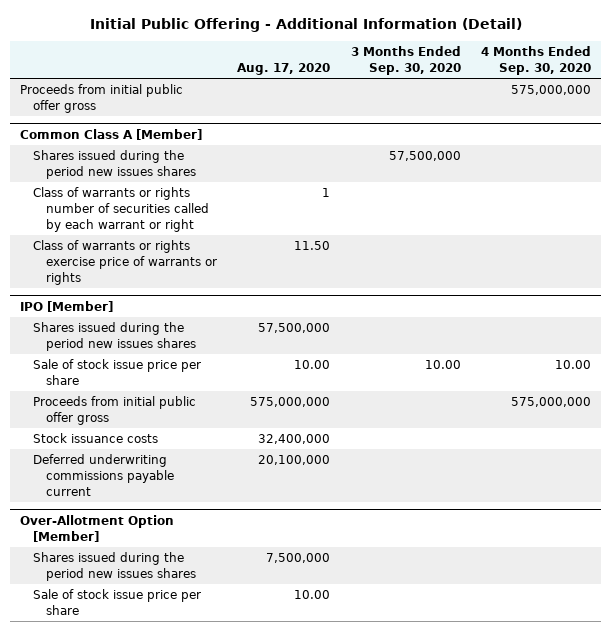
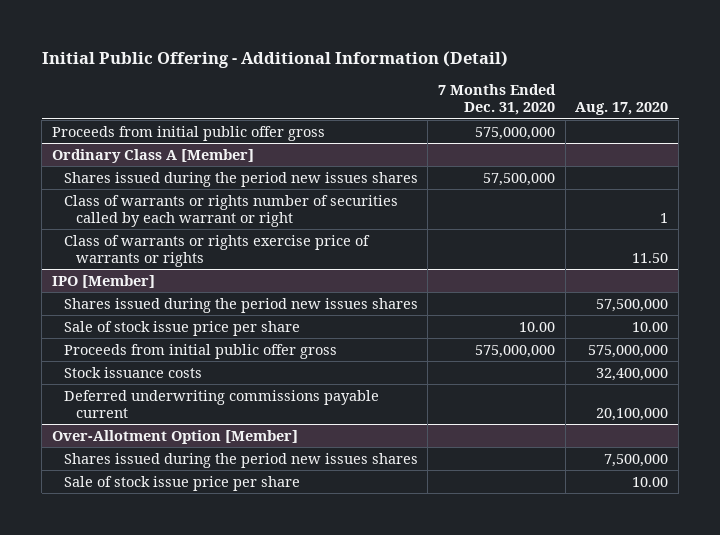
[350,46,461,76] 3 Months Ended Sep. 30, 2020 -> none
[481,46,592,76] 4 Months Ended Sep. 30, 2020 -> none
none -> [438,84,557,116] 7 Months Ended Dec. 31, 2020
[20,128,203,140] Common Class A [Member] -> [51,148,254,163] Ordinary Class A [Member]

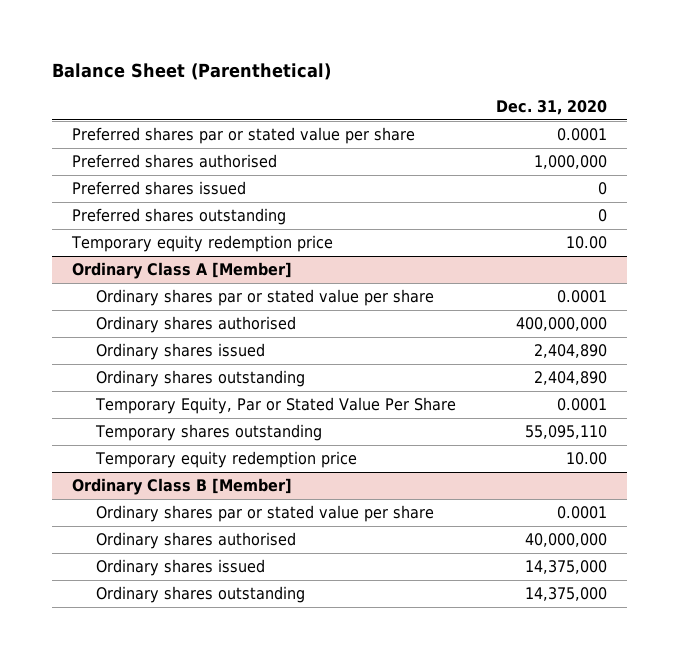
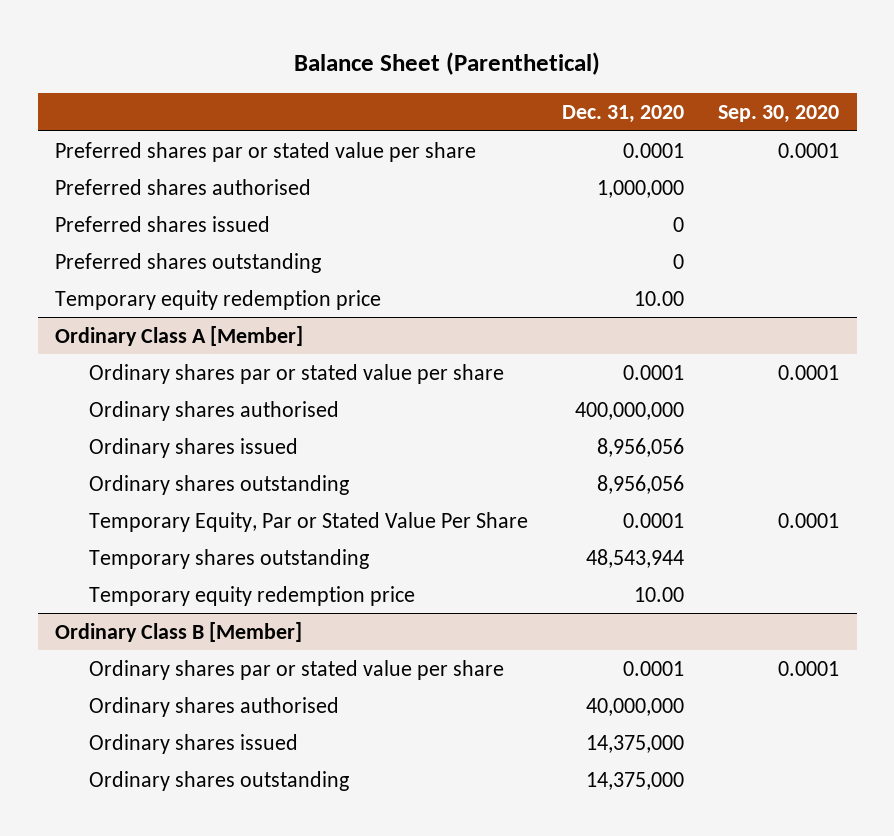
none -> [718,105,840,124] Sep. 30, 2020
[533,344,607,359] 2,404,890 -> [596,437,684,457] 8,956,056
[533,371,607,386] 2,404,890 -> [596,474,684,494] 8,956,056
[524,425,607,440] 55,095,110 -> [585,548,684,568] 48,543,944

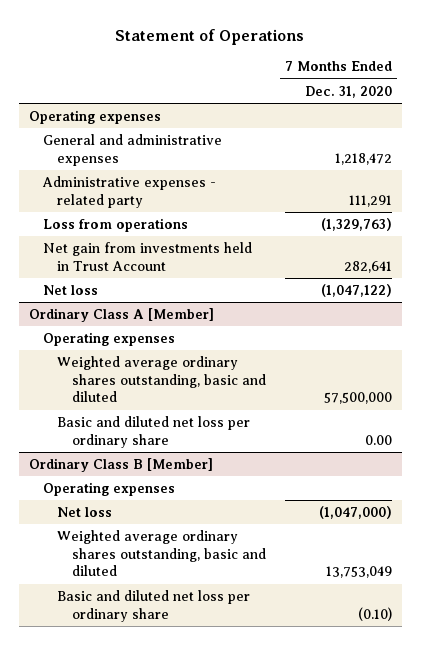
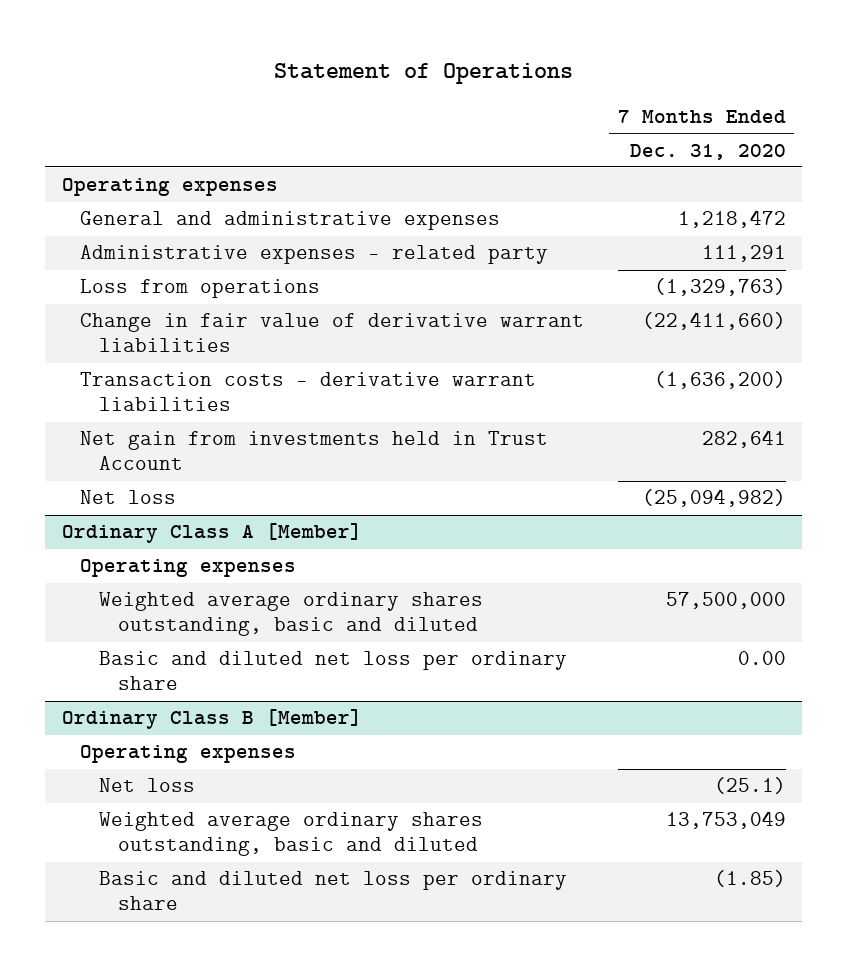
none -> [80,313,585,353] Change in fair value of derivative warrant liabilities
none -> [80,372,537,412] Transaction costs - derivative warrant liabilities
[321,283,393,297] (1,047,122) -> [641,489,786,508] (25,094,982)
[319,505,393,519] (1,047,000) -> [713,777,786,795] (25.1)
[358,606,393,621] (0.10) -> [713,870,786,888] (1.85)

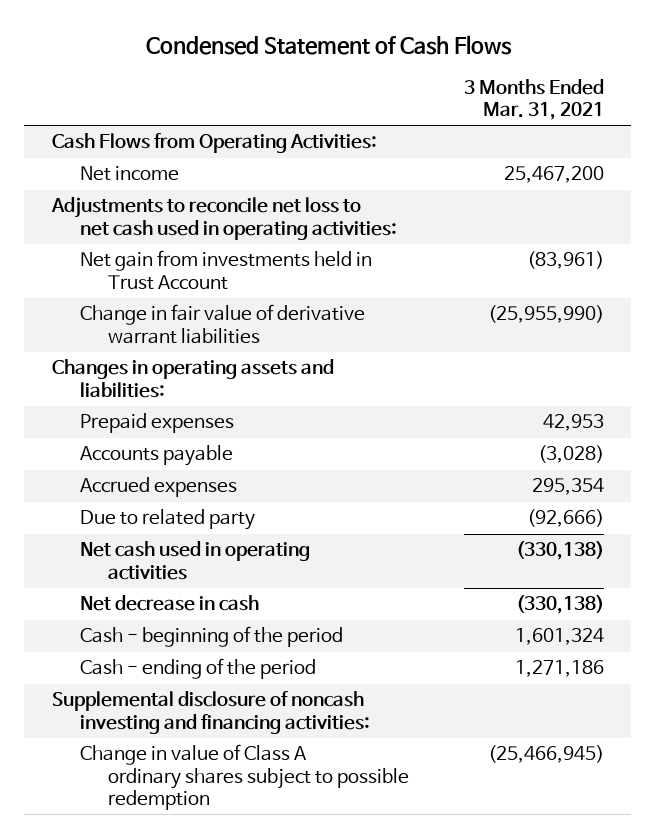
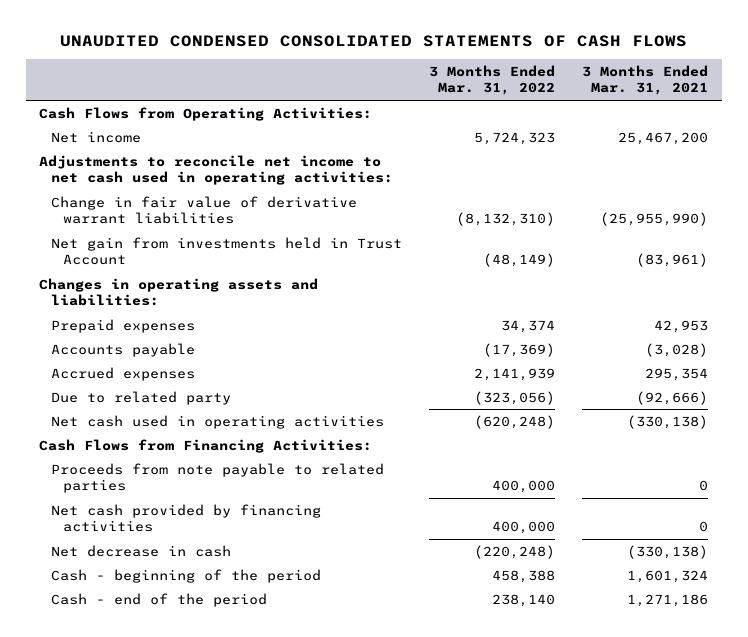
[145,34,512,55] Condensed Statement of Cash Flows -> [59,35,687,48] UNAUDITED CONDENSED CONSOLIDATED STATEMENTS OF CASH FLOWS
none -> [429,64,556,96] 3 Months Ended Mar. 31, 2022
[50,197,397,240] Adjustments to reconcile net loss to net cash used in operating activities: -> [39,154,394,186] Adjustments to reconcile net income to net cash used in operating activities:
[79,250,372,290] Net gain from investments held in Trust Account -> [51,236,403,266] Net gain from investments held in Trust Account
none -> [39,438,373,453] Cash Flows from Financing Activities:
none -> [51,462,385,494] Proceeds from note payable to related parties
none -> [51,503,322,533] Net cash provided by financing activities
[51,691,370,734] Supplemental disclosure of noncash investing and financing activities: -> none
[79,744,409,811] Change in value of Class A ordinary shares subject to possible redemption -> none
[79,658,316,680] Cash - ending of the period -> [51,592,268,607] Cash - end of the period

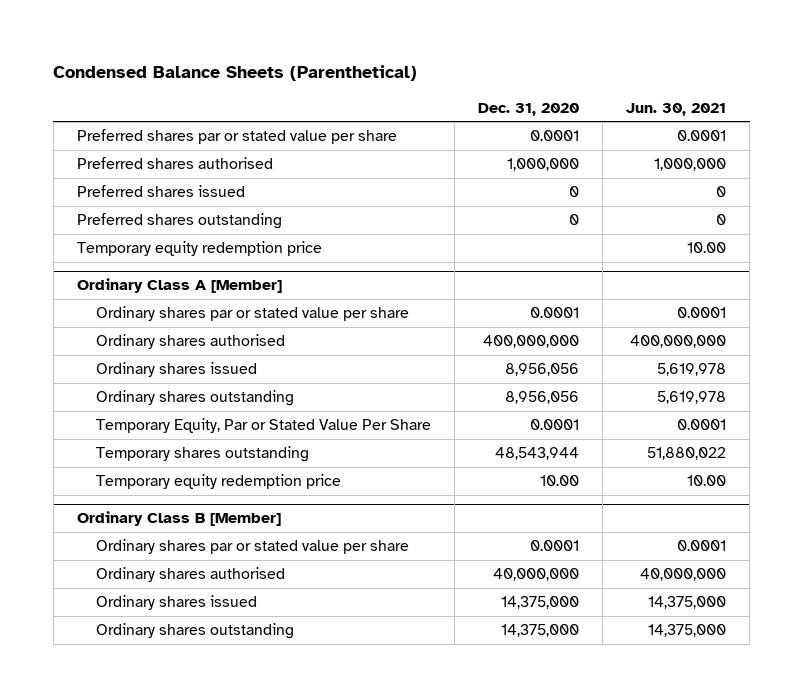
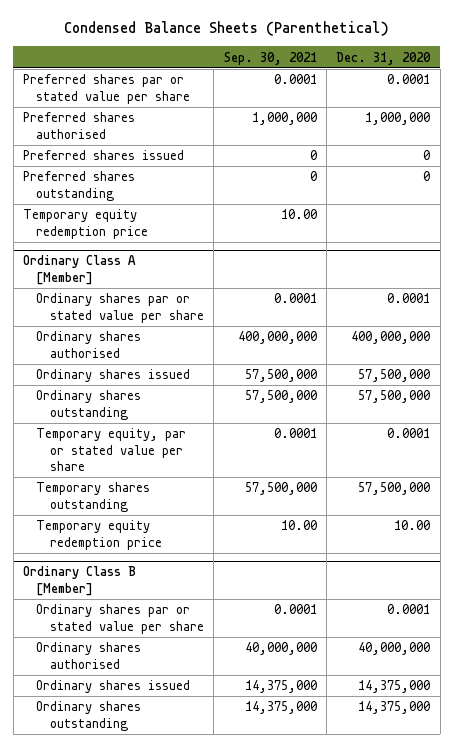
[626,103,727,117] Jun. 30, 2021 -> none
none -> [223,51,317,65] Sep. 30, 2021
[504,363,579,377] 8,956,056 -> [358,369,431,383] 57,500,000
[504,391,579,405] 8,956,056 -> [358,390,431,404] 57,500,000
[95,418,431,434] Temporary Equity, Par or Stated Value Per Share -> [36,428,187,472] Temporary equity, par or stated value per share
[494,447,579,461] 48,543,944 -> [358,482,431,496] 57,500,000

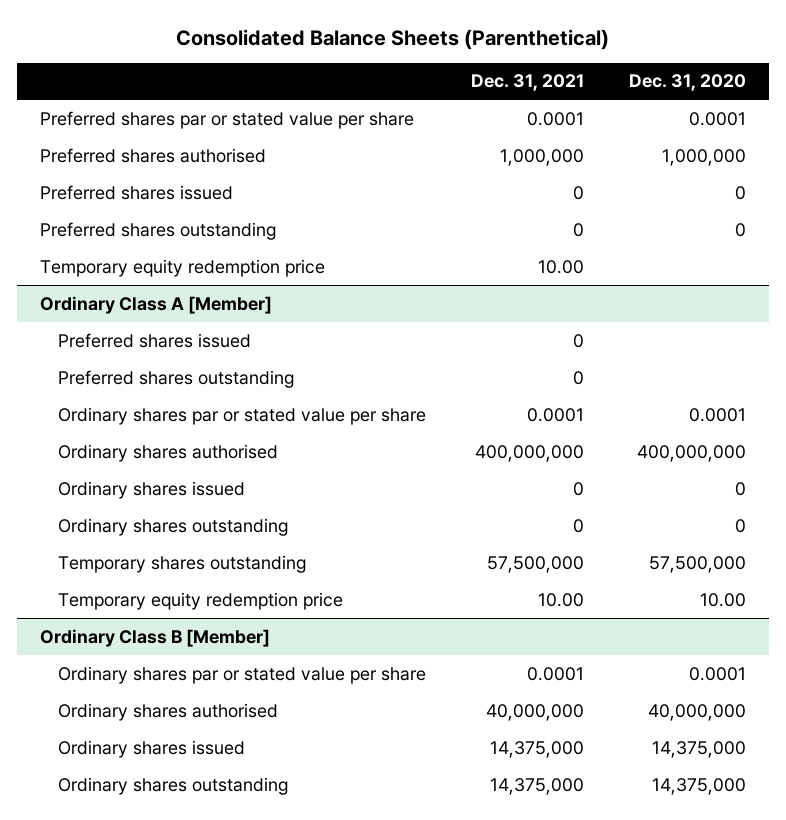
[63,21,389,37] Condensed Balance Sheets (Parenthetical) -> [176,28,610,50] Consolidated Balance Sheets (Parenthetical)
[223,51,317,65] Sep. 30, 2021 -> none
none -> [471,74,585,92] Dec. 31, 2021
none -> [57,332,251,348] Preferred shares issued
none -> [57,369,294,388] Preferred shares outstanding
[36,428,187,472] Temporary equity, par or stated value per share -> none
[358,369,431,383] 57,500,000 -> [735,481,747,496] 0
[358,390,431,404] 57,500,000 -> [735,518,747,533] 0

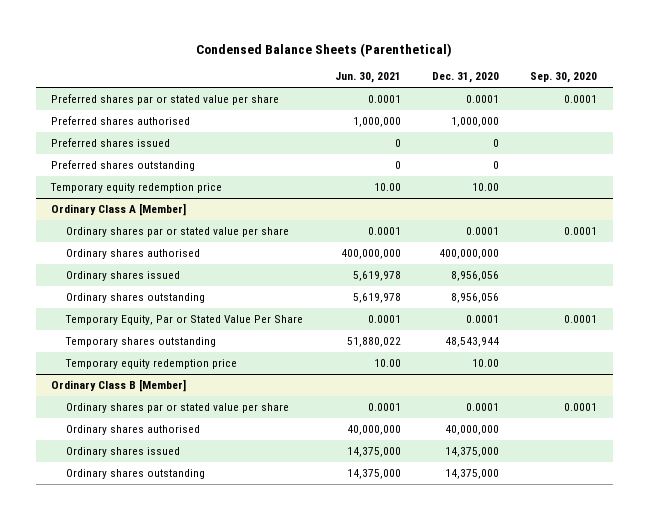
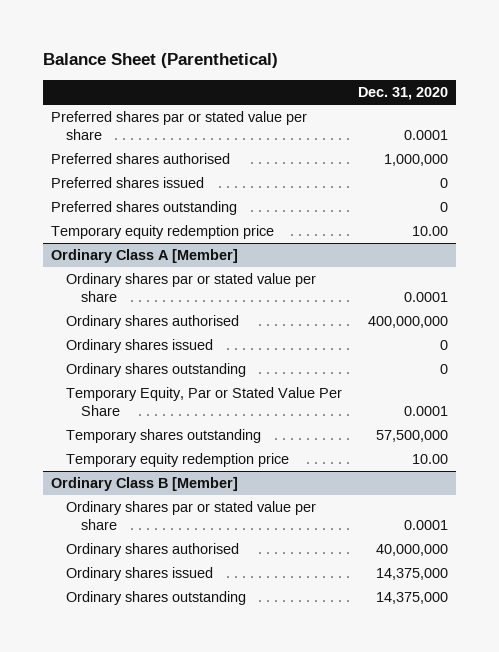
[196,42,453,57] Condensed Balance Sheets (Parenthetical) -> [42,53,278,69] Balance Sheet (Parenthetical)
[334,72,401,84] Jun. 30, 2021 -> none
[530,72,598,84] Sep. 30, 2020 -> none
[451,271,500,282] 8,956,056 -> [440,340,449,351] 0
[451,293,500,304] 8,956,056 -> [440,364,449,375] 0
[445,337,500,348] 48,543,944 -> [376,430,449,443] 57,500,000

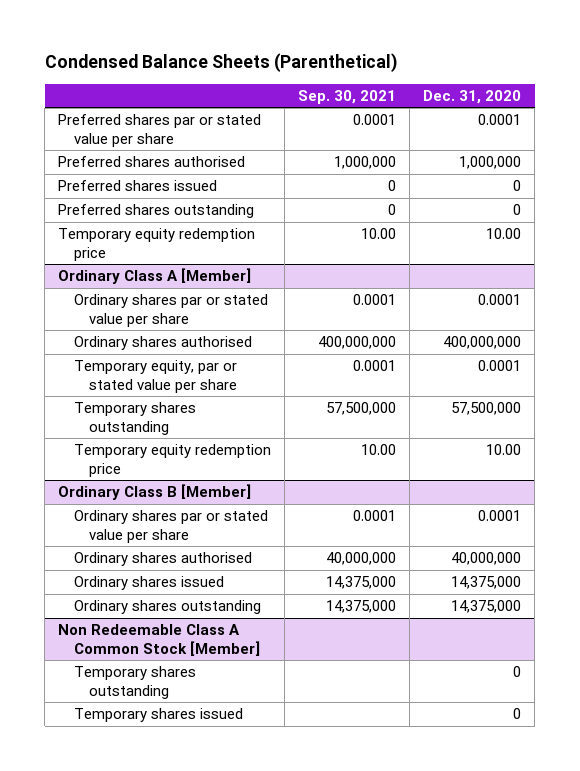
[42,53,278,69] Balance Sheet (Parenthetical) -> [44,53,398,73] Condensed Balance Sheets (Parenthetical)
none -> [297,89,396,104] Sep. 30, 2021
[65,339,213,354] Ordinary shares issued -> none
[65,363,246,378] Ordinary shares outstanding -> none
[65,387,342,416] Temporary Equity, Par or Stated Value Per Share -> [73,360,238,393] Temporary equity, par or stated value per share
none -> [58,624,260,656] Non Redeemable Class A Common Stock [Member]
none -> [73,666,196,699] Temporary shares outstanding
none -> [73,708,243,723] Temporary shares issued

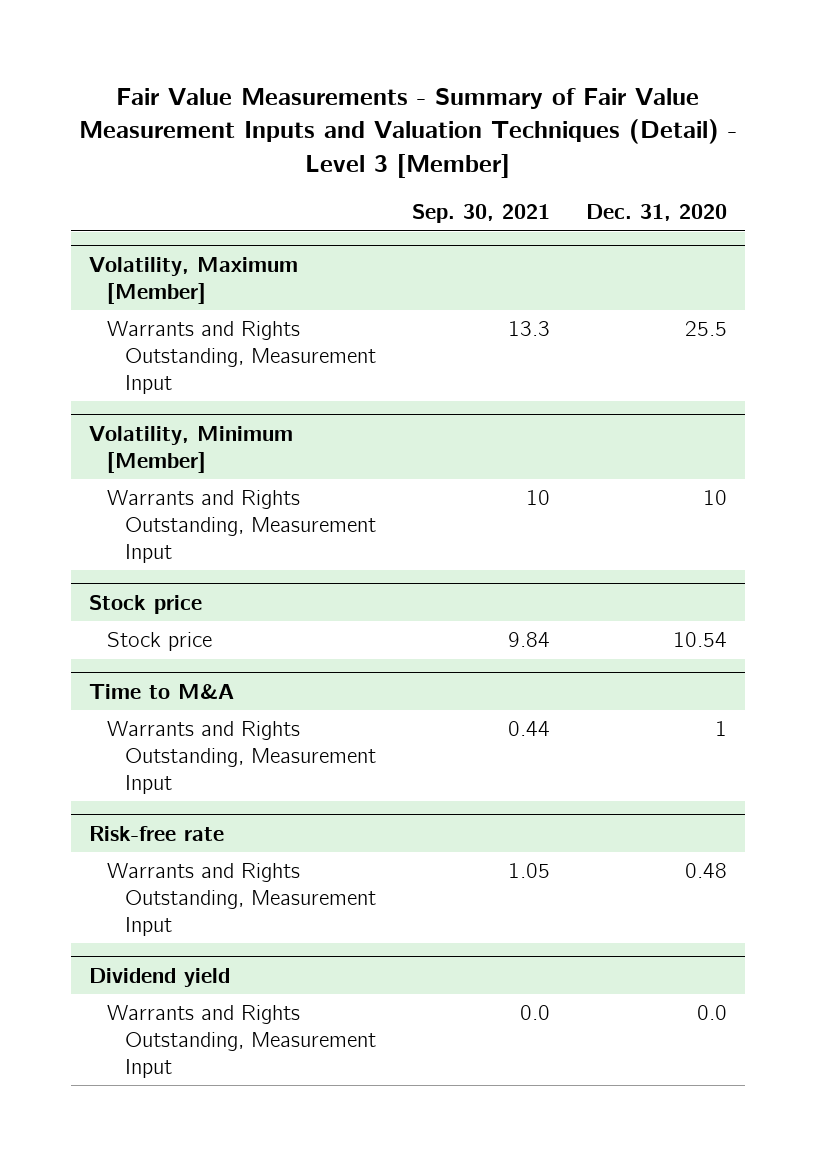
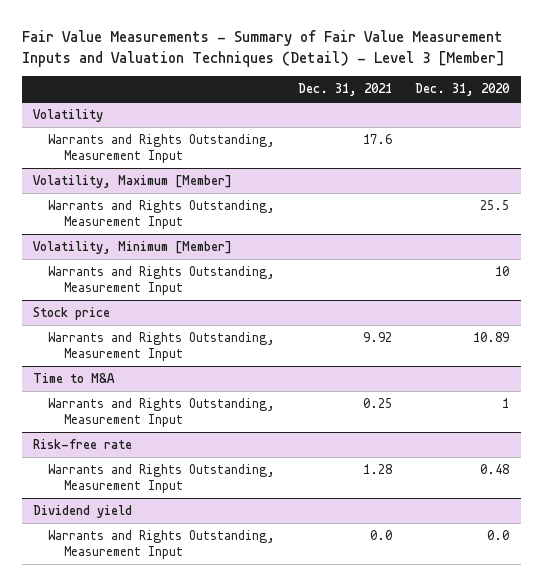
[412,204,551,224] Sep. 30, 2021 -> none
none -> [298,83,393,97] Dec. 31, 2021
none -> [33,109,104,123] Volatility
none -> [48,134,276,164] Warrants and Rights Outstanding, Measurement Input
[107,632,213,652] Stock price -> none
none -> [48,332,276,362] Warrants and Rights Outstanding, Measurement Input

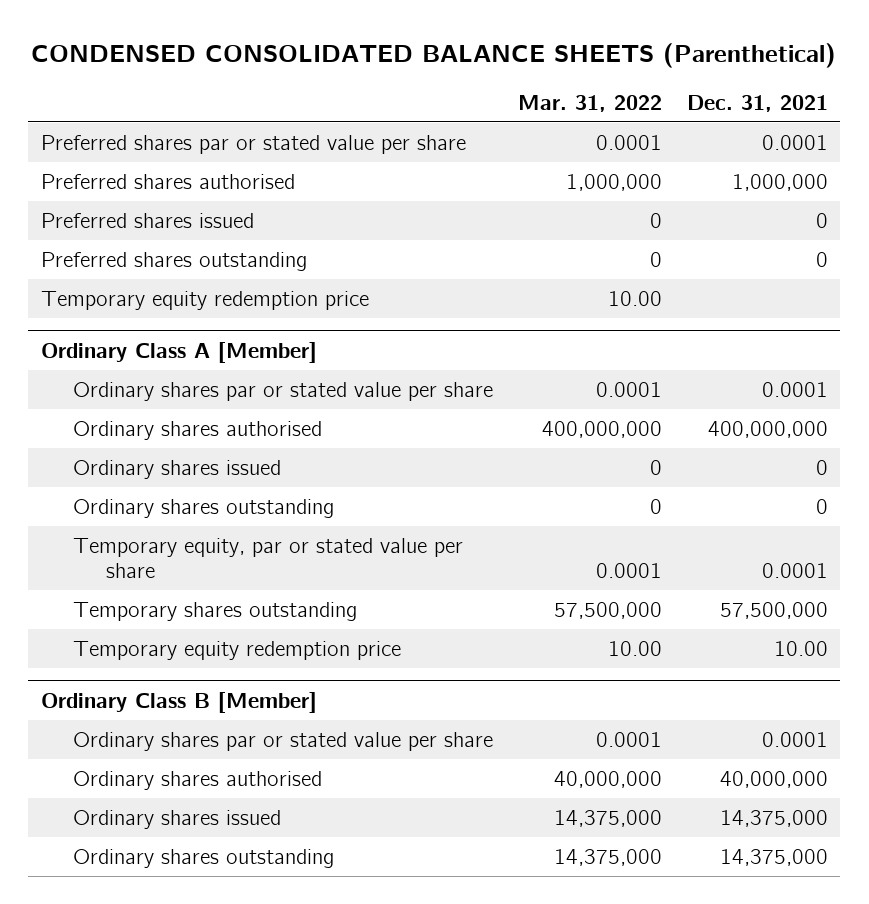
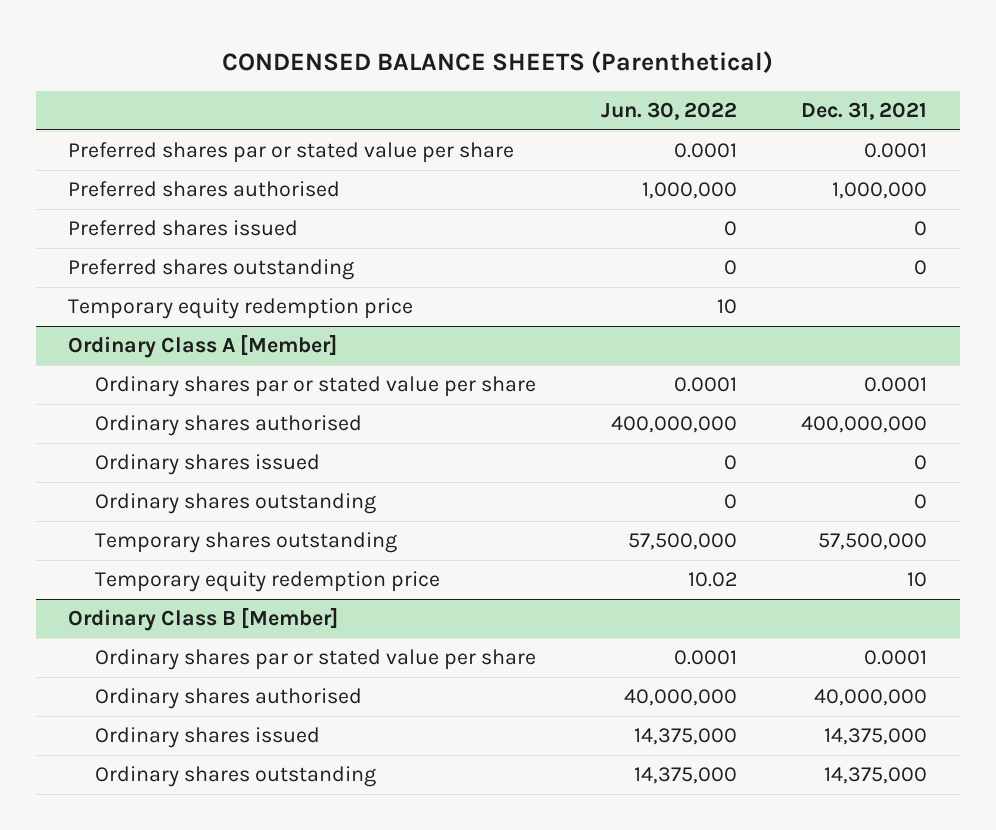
[31,42,837,68] CONDENSED CONSOLIDATED BALANCE SHEETS (Parenthetical) -> [221,50,773,73] CONDENSED BALANCE SHEETS (Parenthetical)
[518,94,663,112] Mar. 31, 2022 -> none
none -> [600,102,737,121] Jun. 30, 2022
[73,537,464,579] Temporary equity, par or stated value per share -> none
[774,640,829,656] 10.00 -> [907,572,928,588] 10

